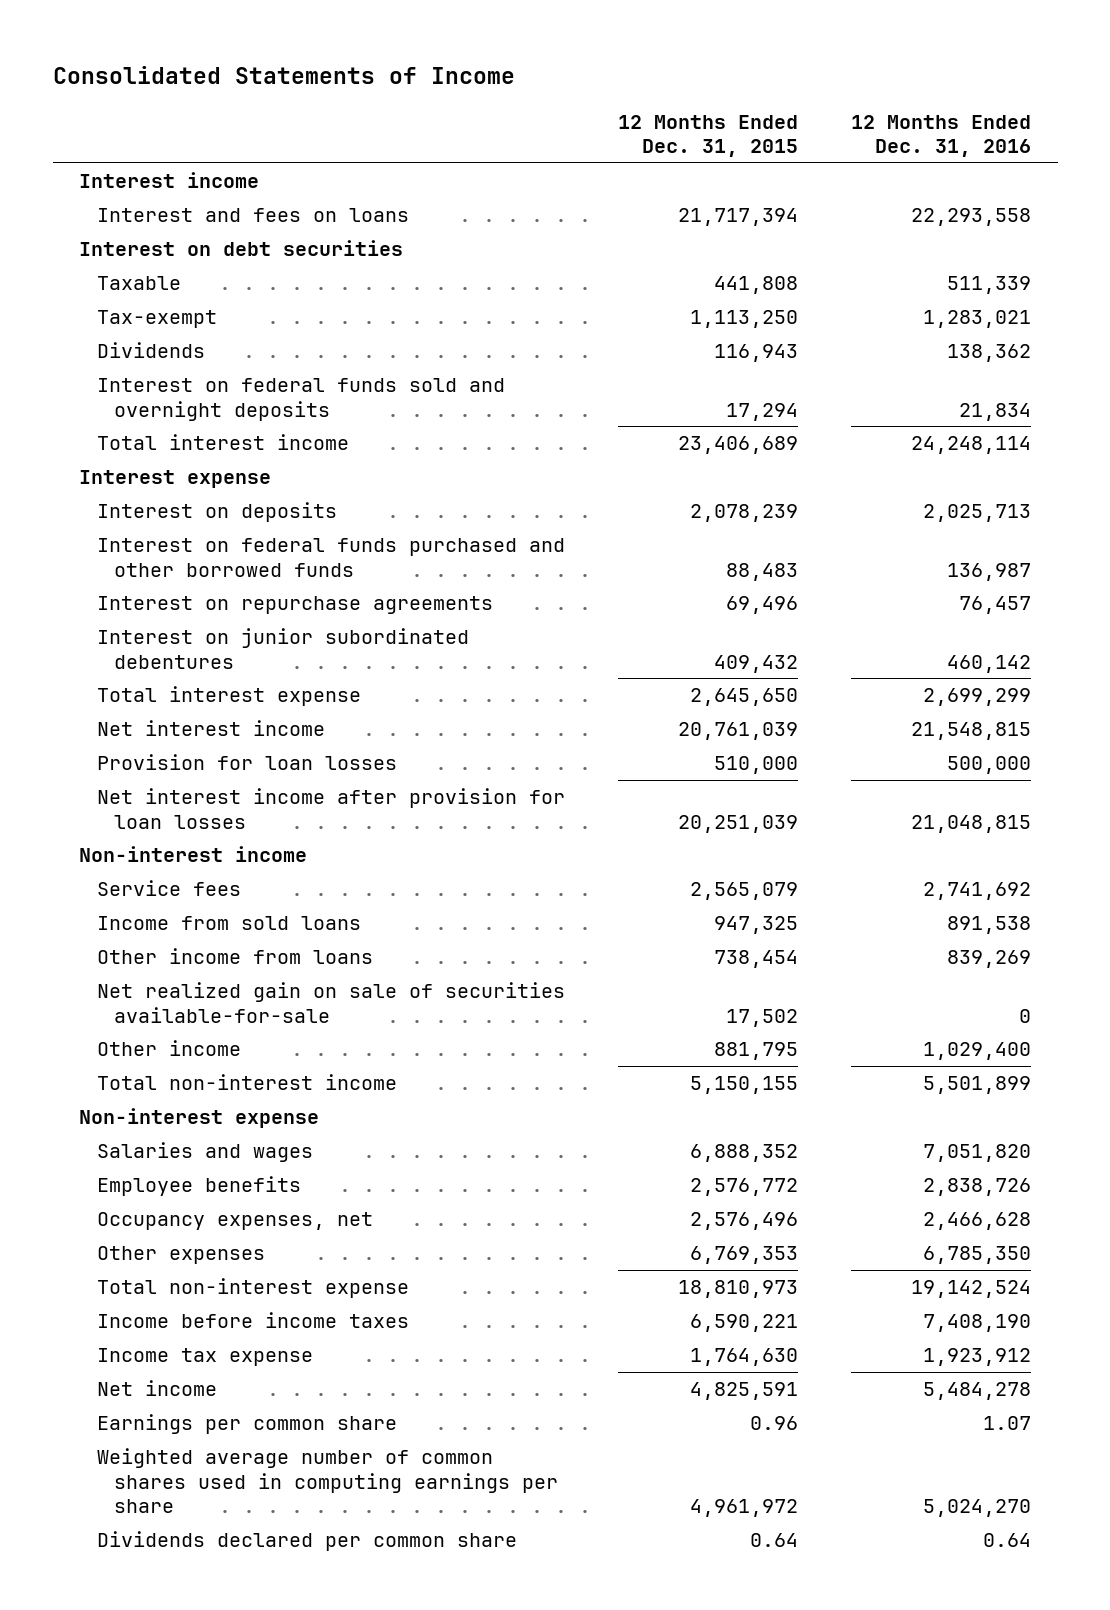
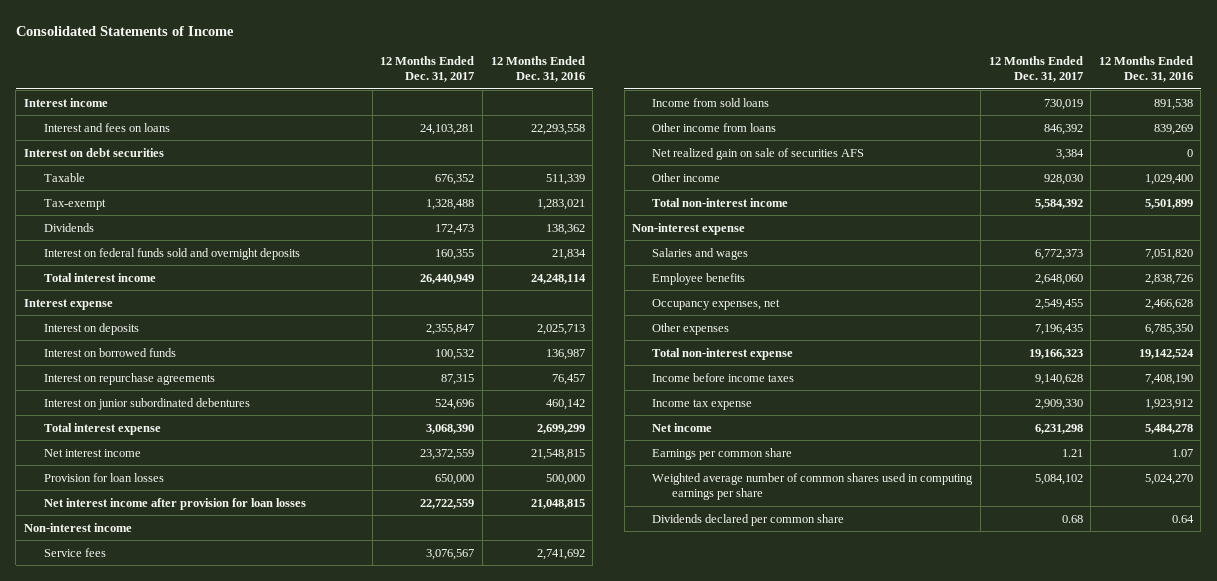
[617,114,798,157] 12 Months Ended Dec. 31, 2015 -> none
none -> [380,55,475,83] 12 Months Ended Dec. 31, 2017
[96,538,565,577] Interest on federal funds purchased and other borrowed funds -> [44,347,177,357] Interest on borrowed funds
[96,982,565,1023] Net realized gain on sale of securities available-for-sale -> [652,147,865,160] Net realized gain on sale of securities AFS

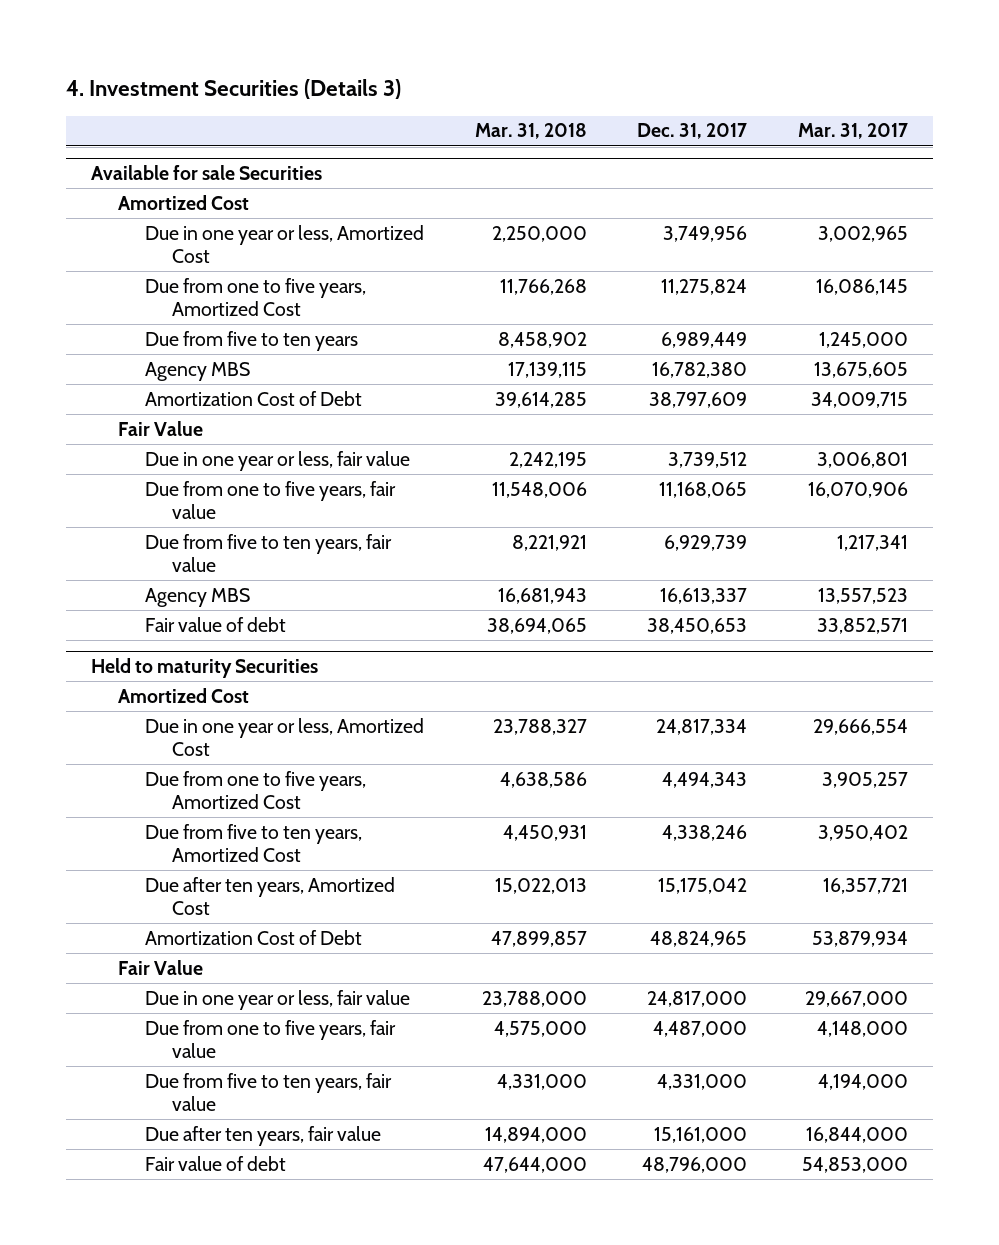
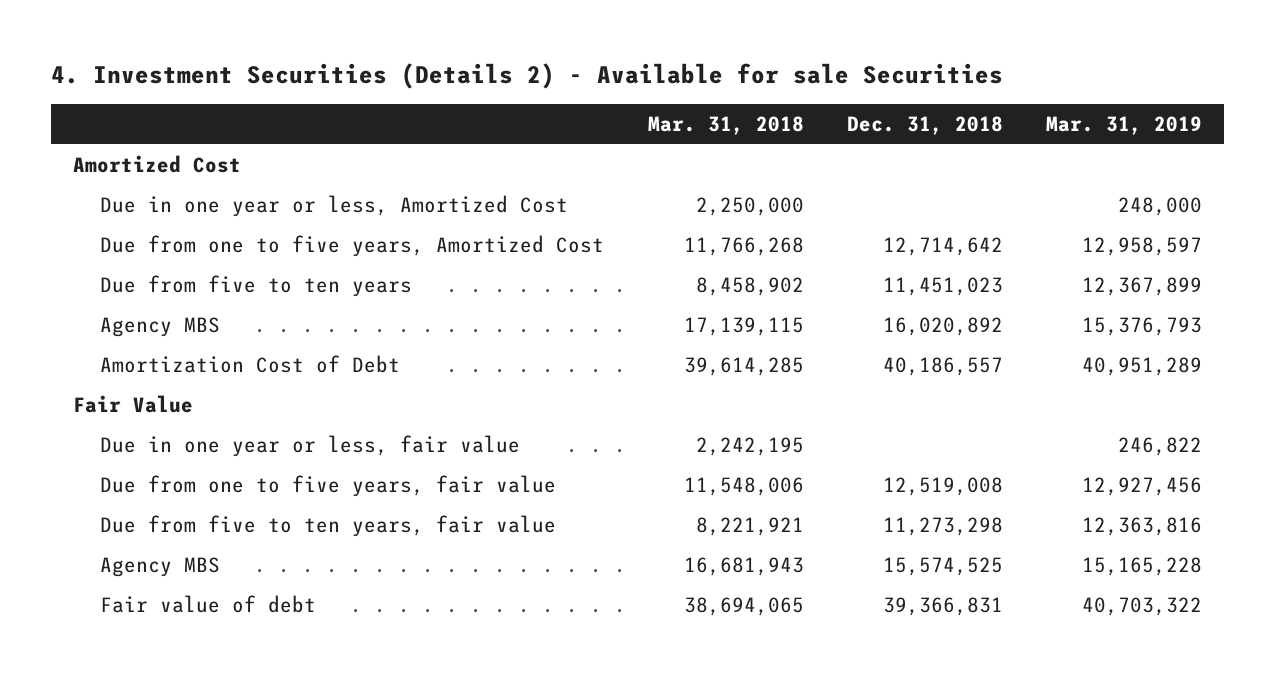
[66,79,402,100] 4. Investment Securities (Details 3) -> [51,63,1004,90] 4. Investment Securities (Details 2) - Available for sale Securities
[637,123,748,140] Dec. 31, 2017 -> none
[797,123,908,140] Mar. 31, 2017 -> none
none -> [846,116,1003,136] Dec. 31, 2018
none -> [1046,116,1203,136] Mar. 31, 2019
[91,165,323,181] Available for sale Securities -> none
[91,658,319,679] Held to maturity Securities -> none
[118,687,250,703] Amortized Cost -> none
[144,717,424,756] Due in one year or less, Amortized Cost -> none
[144,770,366,809] Due from one to five years, Amortized Cost -> none
[144,823,362,862] Due from five to ten years, Amortized Cost -> none
[144,876,395,915] Due after ten years, Amortized Cost -> none
[144,929,362,945] Amortization Cost of Debt -> none
[118,959,204,975] Fair Value -> none
[144,989,410,1010] Due in one year or less, fair value -> none
[144,1019,396,1058] Due from one to five years, fair value -> none
[144,1072,392,1111] Due from five to ten years, fair value -> none
[144,1125,381,1146] Due after ten years, fair value -> none
[144,1155,286,1171] Fair value of debt -> none

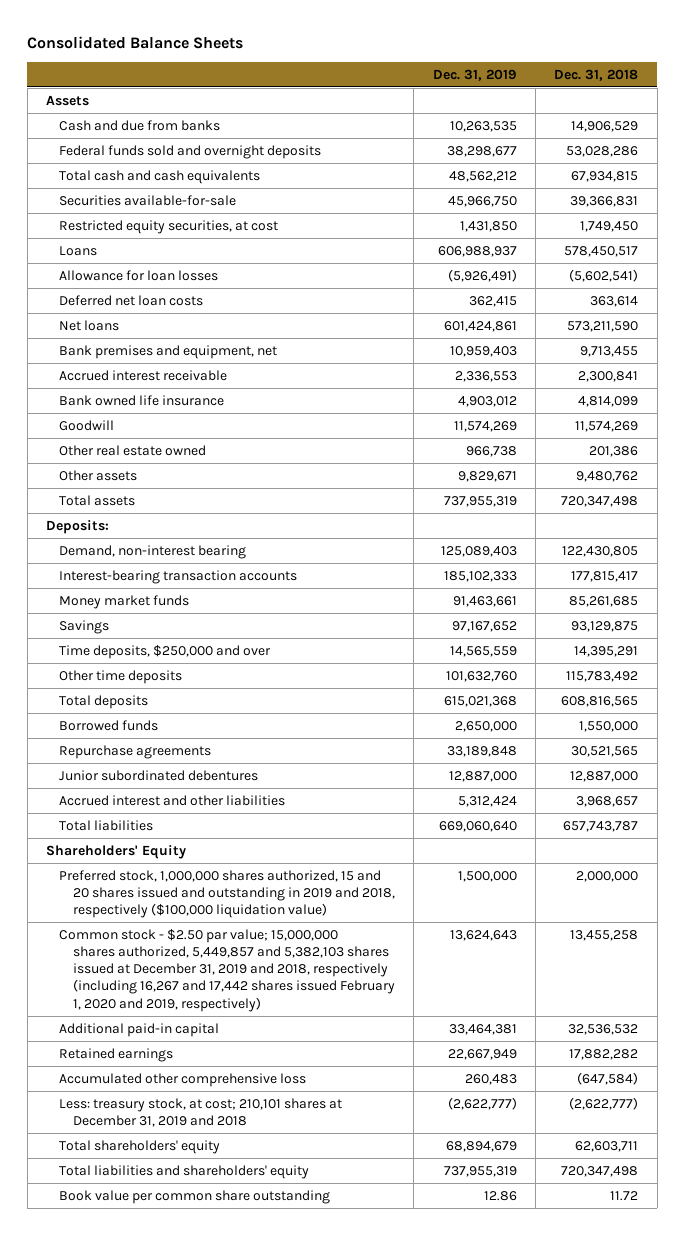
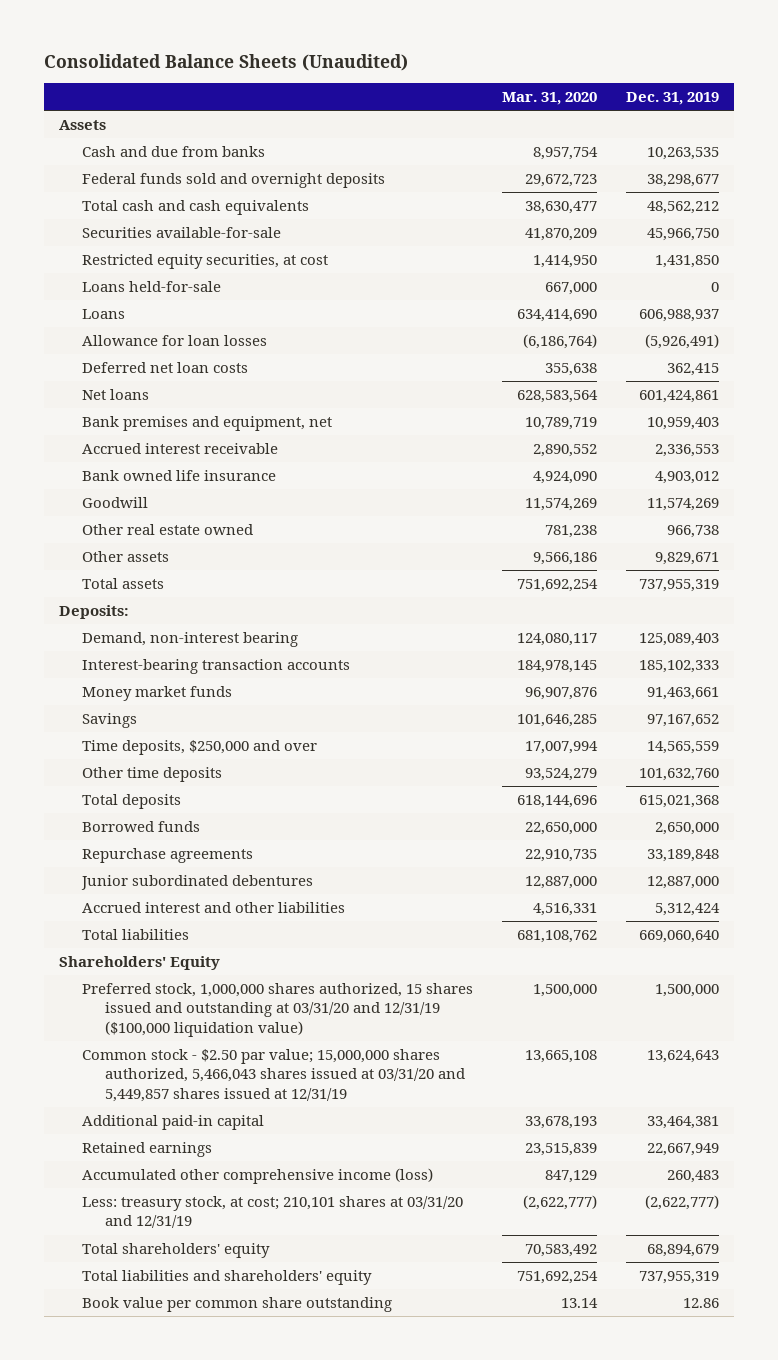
[27,36,244,50] Consolidated Balance Sheets -> [44,53,409,71] Consolidated Balance Sheets (Unaudited)
[554,68,639,81] Dec. 31, 2018 -> none
none -> [501,92,597,106] Mar. 31, 2020
none -> [81,281,221,293] Loans held-for-sale
[59,869,396,919] Preferred stock, 1,000,000 shares authorized, 15 and 20 shares issued and outstanding in 2019 and 2018, respectively ($100,000 liquidation value) -> [81,983,473,1037] Preferred stock, 1,000,000 shares authorized, 15 shares issued and outstanding at 03/31/20 and 12/31/19 ($100,000 liquidation value)
[59,928,396,1012] Common stock - $2.50 par value; 15,000,000 shares authorized, 5,449,857 and 5,382,103 shares issued at December 31, 2019 and 2018, respectively (including 16,267 and 17,442 shares issued February 1, 2020 and 2019, respectively) -> [81,1049,465,1102] Common stock - $2.50 par value; 15,000,000 shares authorized, 5,466,043 shares issued at 03/31/20 and 5,449,857 shares issued at 12/31/19
[59,1072,307,1087] Accumulated other comprehensive loss -> [81,1168,433,1185] Accumulated other comprehensive income (loss)
[59,1097,343,1127] Less: treasury stock, at cost; 210,101 shares at December 31, 2019 and 2018 -> [81,1196,463,1229] Less: treasury stock, at cost; 210,101 shares at 03/31/20 and 12/31/19

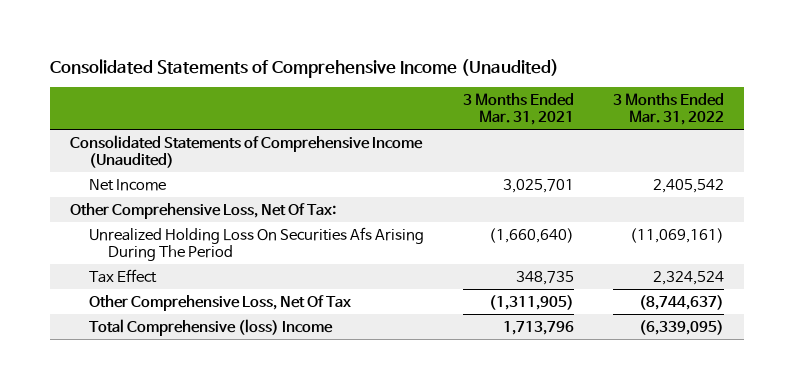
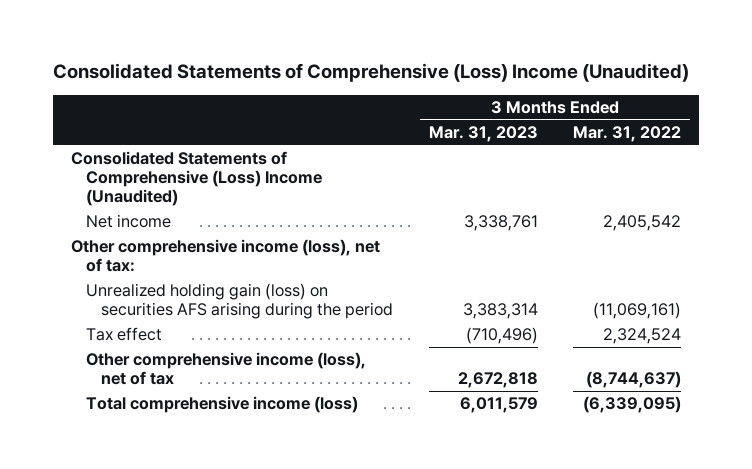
[49,58,559,78] Consolidated Statements of Comprehensive Income (Unaudited) -> [52,63,689,83] Consolidated Statements of Comprehensive (Loss) Income (Unaudited)
[462,92,574,126] 3 Months Ended Mar. 31, 2021 -> none
none -> [428,126,538,143] Mar. 31, 2023
[69,134,423,169] Consolidated Statements of Comprehensive Income (Unaudited) -> [70,151,322,207] Consolidated Statements of Comprehensive (Loss) Income (Unaudited)
[88,178,166,191] Net Income -> [85,214,171,229] Net income
[69,202,336,219] Other Comprehensive Loss, Net Of Tax: -> [70,239,380,273] Other comprehensive income (loss), net of tax:
[88,226,424,262] Unrealized Holding Loss On Securities Afs Arising During The Period -> [85,283,394,320] Unrealized holding gain (loss) on securities AFS arising during the period
[88,268,157,283] Tax Effect -> [85,327,162,342] Tax effect
[88,294,351,311] Other Comprehensive Loss, Net Of Tax -> [85,352,366,386] Other comprehensive income (loss), net of tax
[88,318,333,336] Total Comprehensive (loss) Income -> [85,396,358,414] Total comprehensive income (loss)

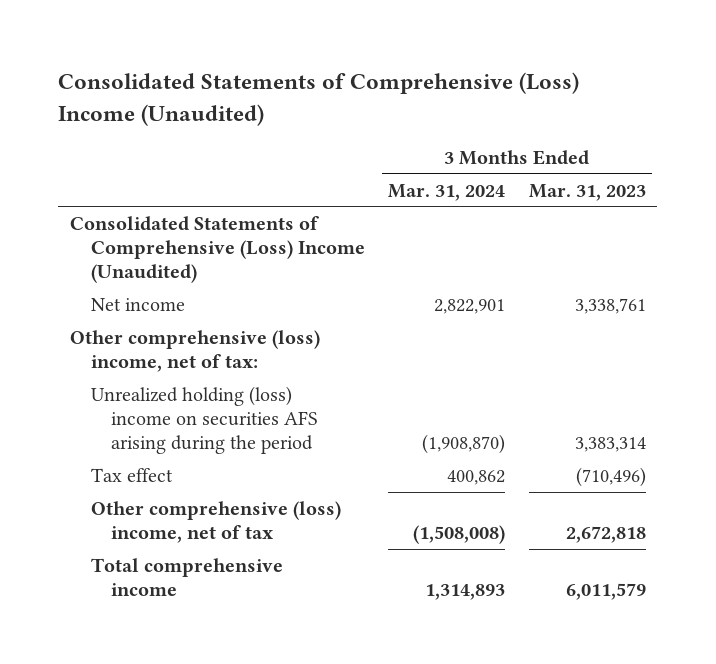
[572,126,681,143] Mar. 31, 2022 -> none
none -> [388,183,506,201] Mar. 31, 2024
[70,239,380,273] Other comprehensive income (loss), net of tax: -> [69,329,320,372] Other comprehensive (loss) income, net of tax:
[85,283,394,320] Unrealized holding gain (loss) on securities AFS arising during the period -> [90,385,319,454] Unrealized holding (loss) income on securities AFS arising during the period
[85,352,366,386] Other comprehensive income (loss), net of tax -> [90,500,341,543] Other comprehensive (loss) income, net of tax
[85,396,358,414] Total comprehensive income (loss) -> [90,557,283,596] Total comprehensive income

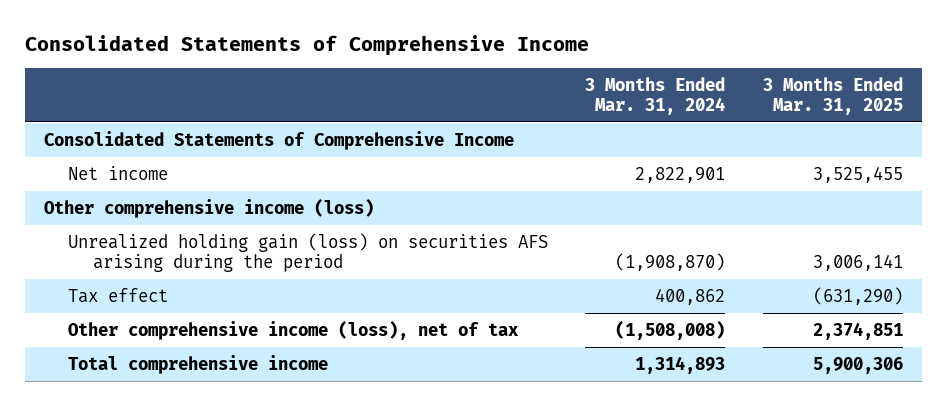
[58,72,580,126] Consolidated Statements of Comprehensive (Loss) Income (Unaudited) -> [24,35,589,57] Consolidated Statements of Comprehensive Income
[528,183,646,201] Mar. 31, 2023 -> none
none -> [762,76,903,116] 3 Months Ended Mar. 31, 2025
[69,215,365,283] Consolidated Statements of Comprehensive (Loss) Income (Unaudited) -> [43,130,514,150] Consolidated Statements of Comprehensive Income
[69,329,320,372] Other comprehensive (loss) income, net of tax: -> [43,198,374,218] Other comprehensive income (loss)
[90,385,319,454] Unrealized holding (loss) income on securities AFS arising during the period -> [68,232,549,273] Unrealized holding gain (loss) on securities AFS arising during the period
[90,500,341,543] Other comprehensive (loss) income, net of tax -> [68,320,520,340] Other comprehensive income (loss), net of tax

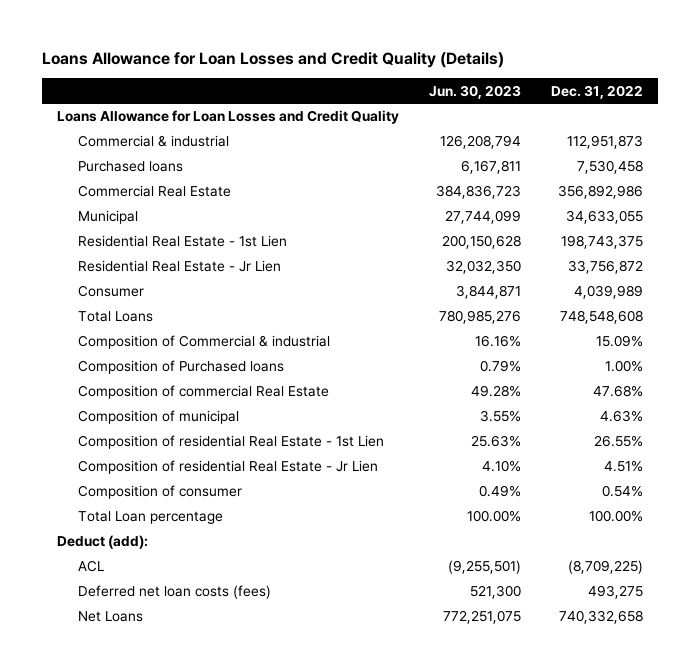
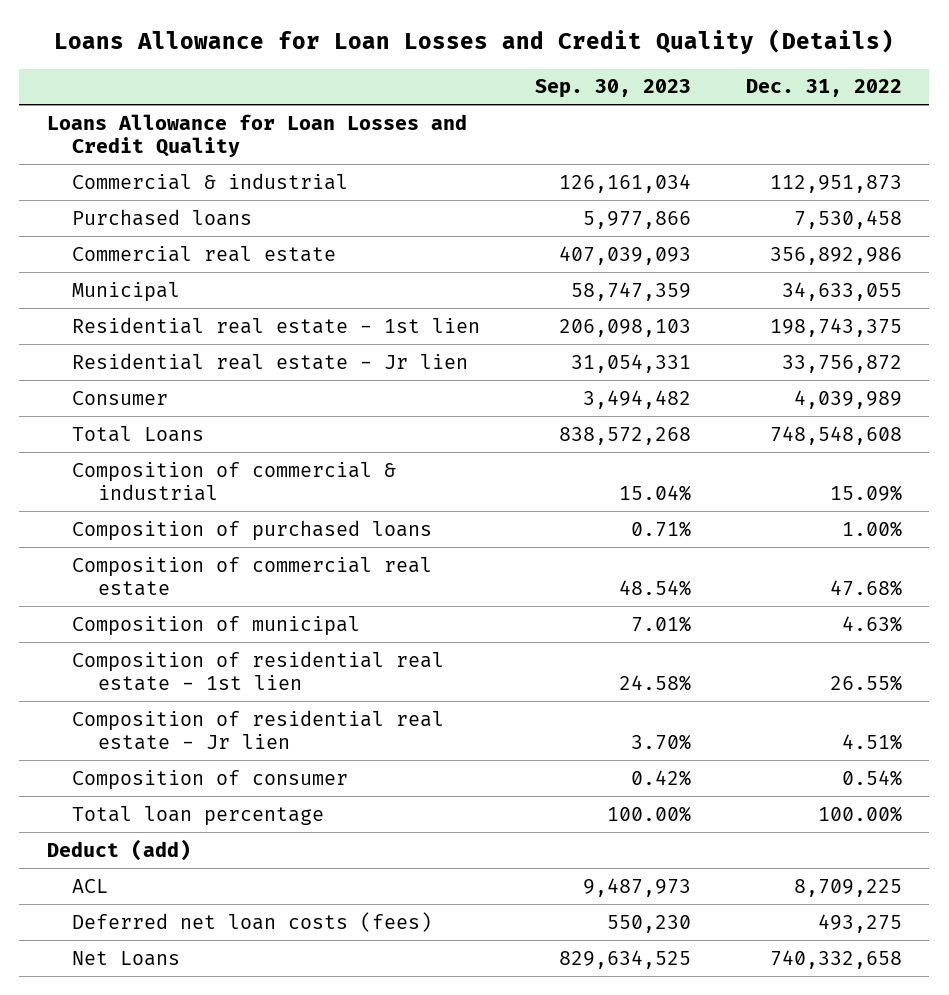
[428,84,521,99] Jun. 30, 2023 -> none
none -> [534,79,691,99] Sep. 30, 2023
[78,185,232,198] Commercial Real Estate -> [72,245,337,262] Commercial real estate
[78,235,288,248] Residential Real Estate - 1st Lien -> [72,316,481,334] Residential real estate - 1st lien
[78,260,282,273] Residential Real Estate - Jr Lien -> [72,352,469,370] Residential real estate - Jr lien
[78,335,331,350] Composition of Commercial & industrial -> [72,461,397,502] Composition of commercial & industrial
[78,360,285,375] Composition of Purchased loans -> [72,519,433,541] Composition of purchased loans
[78,385,330,400] Composition of commercial Real Estate -> [72,556,433,597] Composition of commercial real estate
[78,435,385,450] Composition of residential Real Estate - 1st Lien -> [72,650,445,692] Composition of residential real estate - 1st lien
[78,460,379,475] Composition of residential Real Estate - Jr Lien -> [72,709,445,751] Composition of residential real estate - Jr lien
[78,511,224,525] Total Loan percentage -> [72,805,325,826] Total loan percentage
[56,535,148,550] Deduct (add): -> [46,838,191,861] Deduct (add)
[567,560,643,575] (8,709,225) -> [793,878,902,897] 8,709,225

